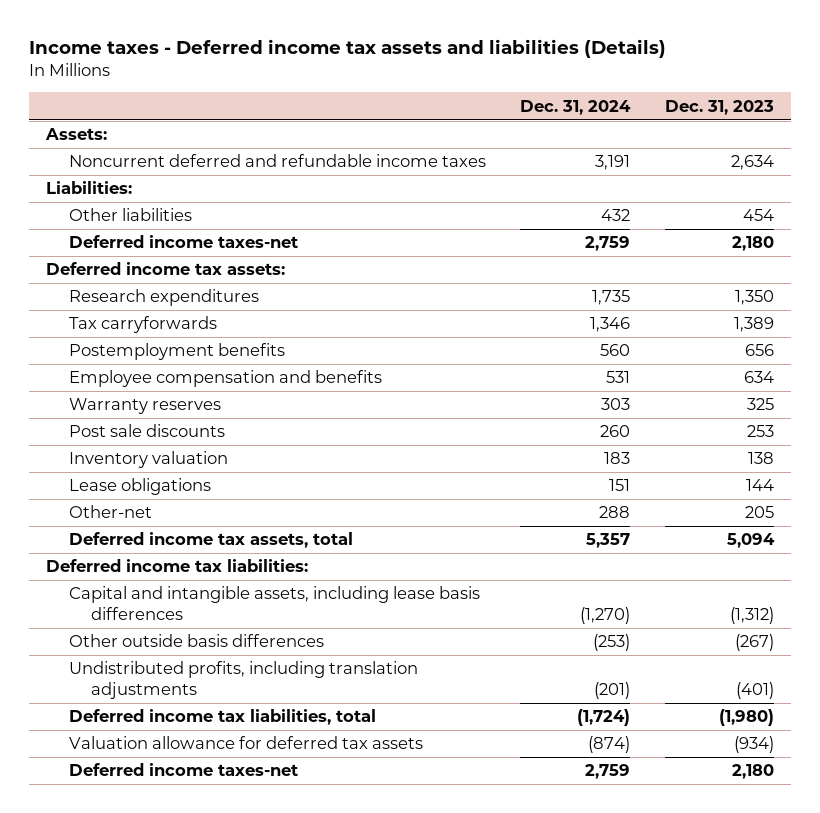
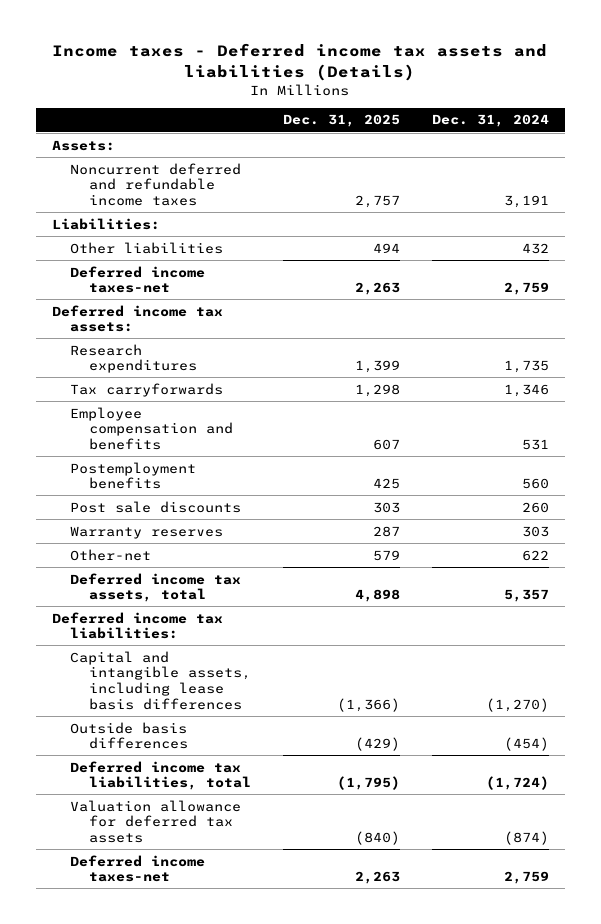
[664,99,774,115] Dec. 31, 2023 -> none
none -> [282,114,400,128] Dec. 31, 2025
[68,343,285,361] Postemployment benefits -> [70,461,197,490] Postemployment benefits
[68,451,228,469] Inventory valuation -> none
[68,478,211,496] Lease obligations -> none
[68,398,221,415] Warranty reserves -> [70,525,224,539] Warranty reserves
[599,506,631,519] 288 -> [521,549,549,561] 622
[68,661,418,699] Undistributed profits, including translation adjustments -> none
[68,634,324,648] Other outside basis differences -> [70,721,188,750] Outside basis differences
[593,634,631,652] (253) -> [503,737,549,752] (454)

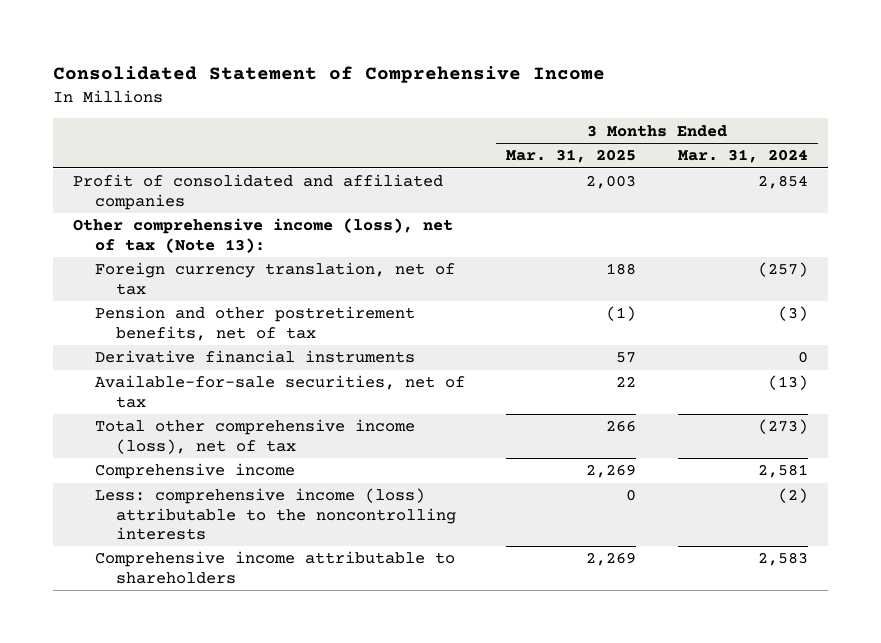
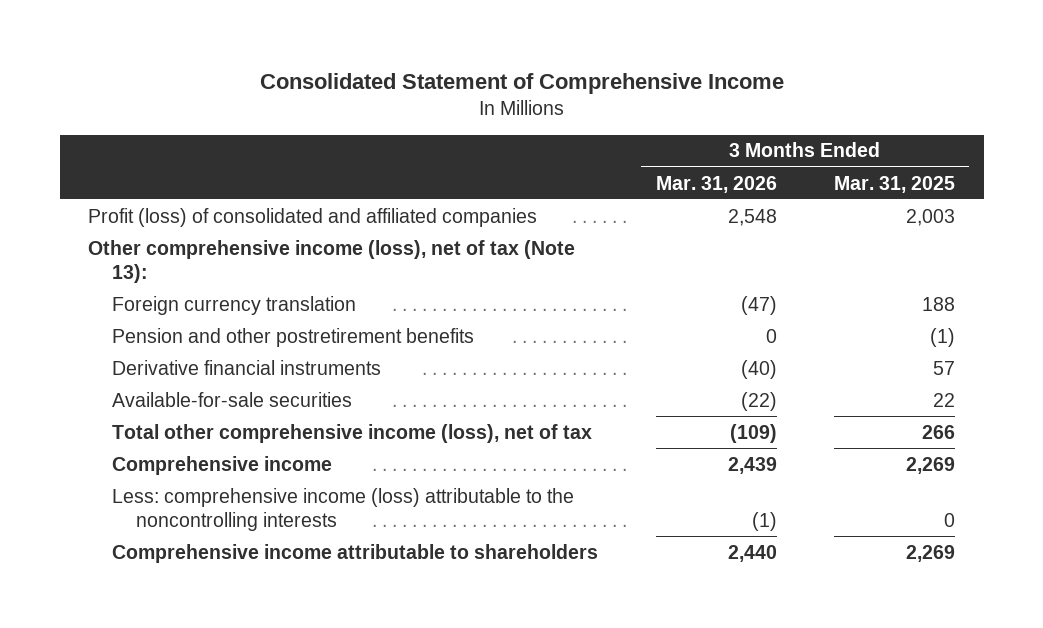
[677,149,808,164] Mar. 31, 2024 -> none
none -> [655,175,777,193] Mar. 31, 2026
[73,174,444,210] Profit of consolidated and affiliated companies -> [88,207,538,227] Profit (loss) of consolidated and affiliated companies
[94,262,455,295] Foreign currency translation, net of tax -> [112,295,357,315] Foreign currency translation
[94,306,415,341] Pension and other postretirement benefits, net of tax -> [112,327,475,347] Pension and other postretirement benefits
[94,375,465,408] Available-for-sale securities, net of tax -> [112,391,353,407] Available-for-sale securities

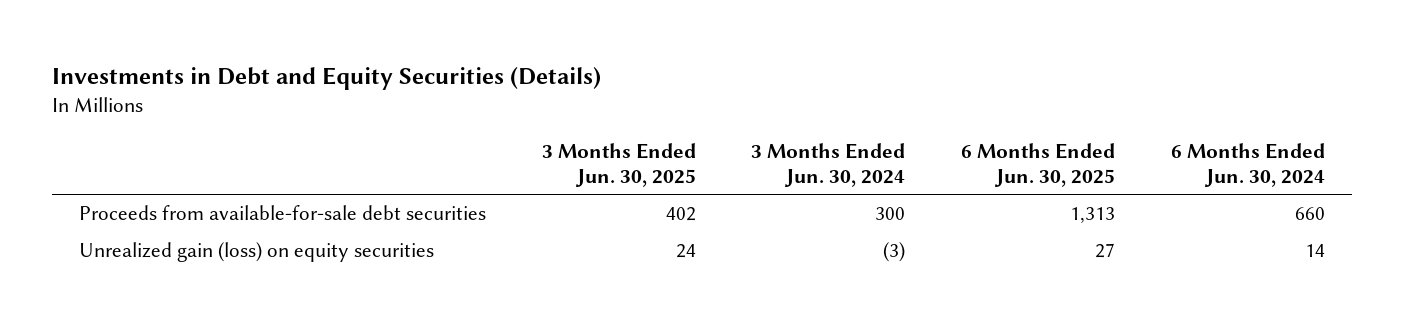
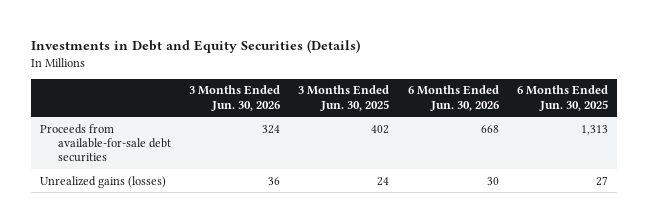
[751,143,906,187] 3 Months Ended Jun. 30, 2024 -> none
[1170,143,1325,187] 6 Months Ended Jun. 30, 2024 -> none
none -> [188,85,280,111] 3 Months Ended Jun. 30, 2026
none -> [407,85,499,111] 6 Months Ended Jun. 30, 2026
[79,242,435,263] Unrealized gain (loss) on equity securities -> [39,175,166,188] Unrealized gains (losses)

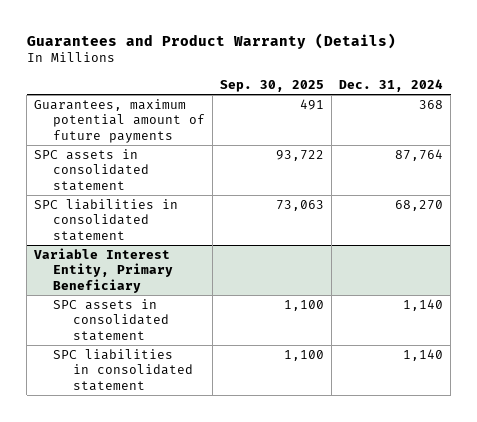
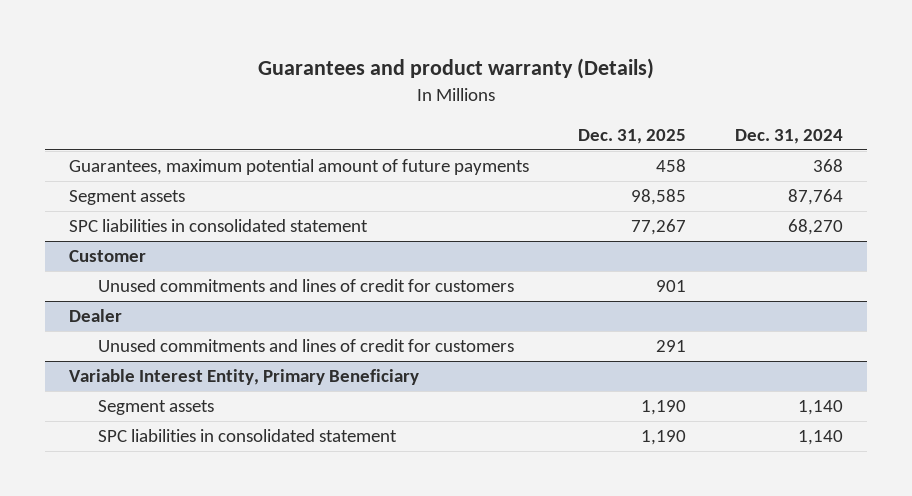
[26,32,396,49] Guarantees and Product Warranty (Details) -> [258,57,655,79] Guarantees and product warranty (Details)
[220,79,325,92] Sep. 30, 2025 -> none
none -> [578,129,687,145] Dec. 31, 2025
[34,149,150,191] SPC assets in consolidated statement -> [69,190,186,206] Segment assets
none -> [69,250,147,263] Customer
none -> [97,279,514,293] Unused commitments and lines of credit for customers
none -> [69,309,123,323] Dealer
none -> [97,339,514,353] Unused commitments and lines of credit for customers
[53,299,169,341] SPC assets in consolidated statement -> [97,400,214,416] Segment assets

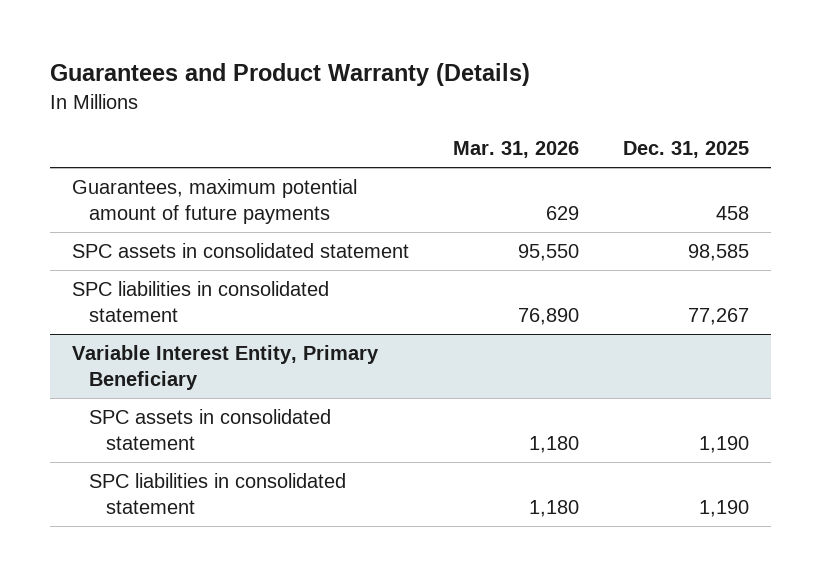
[258,57,655,79] Guarantees and product warranty (Details) -> [50,63,531,87] Guarantees and Product Warranty (Details)
[734,129,843,145] Dec. 31, 2024 -> none
none -> [453,141,580,159] Mar. 31, 2026
[69,190,186,206] Segment assets -> [72,243,410,259] SPC assets in consolidated statement
[69,250,147,263] Customer -> none
[97,279,514,293] Unused commitments and lines of credit for customers -> none
[69,309,123,323] Dealer -> none
[97,339,514,353] Unused commitments and lines of credit for customers -> none
[97,400,214,416] Segment assets -> [89,409,332,451] SPC assets in consolidated statement

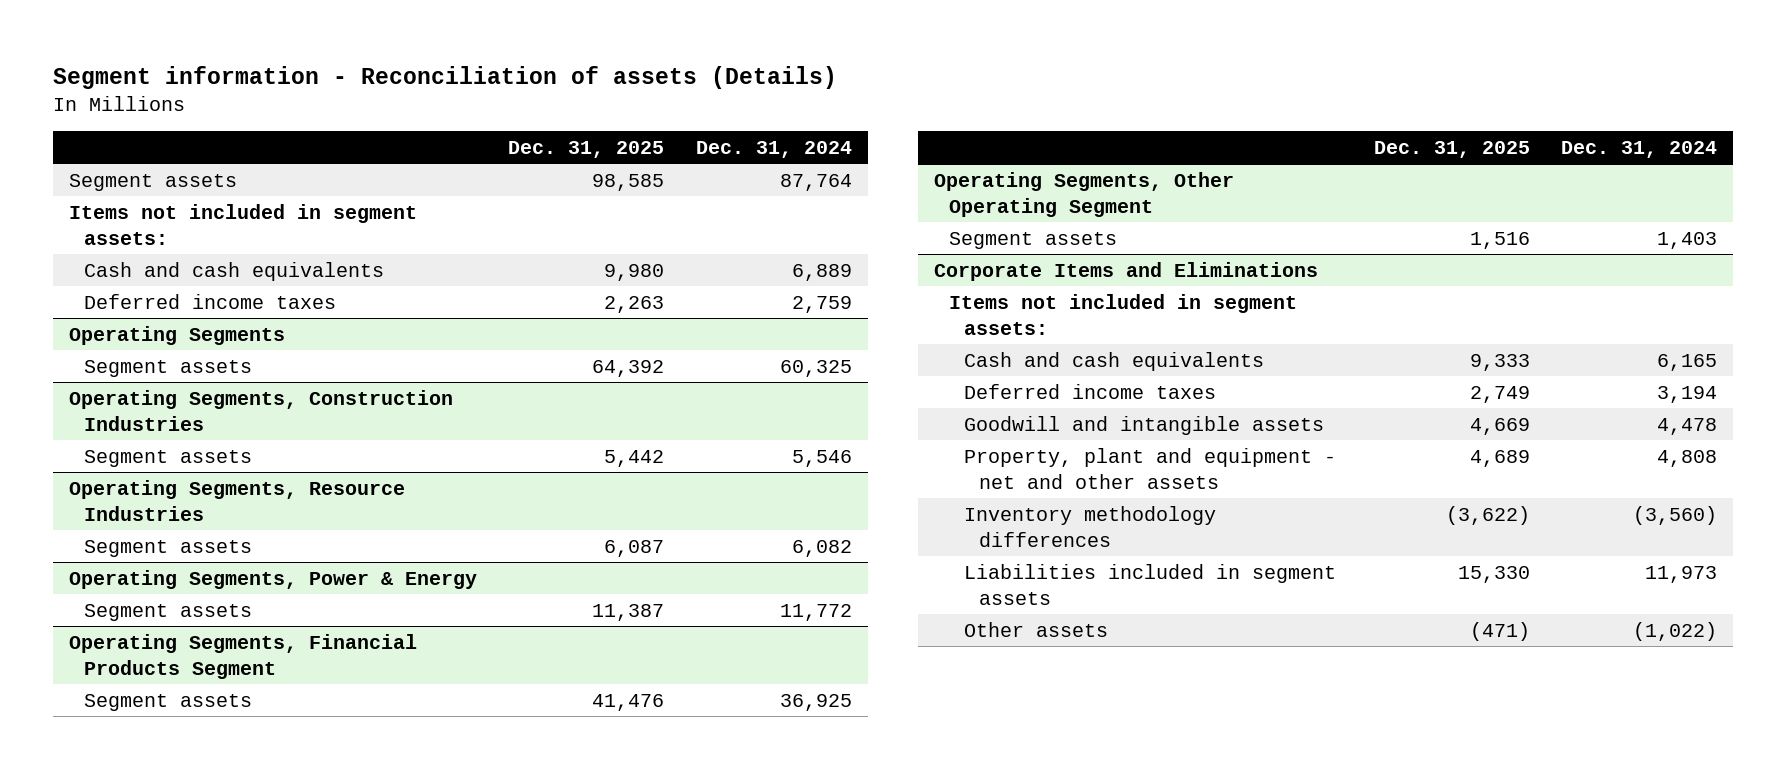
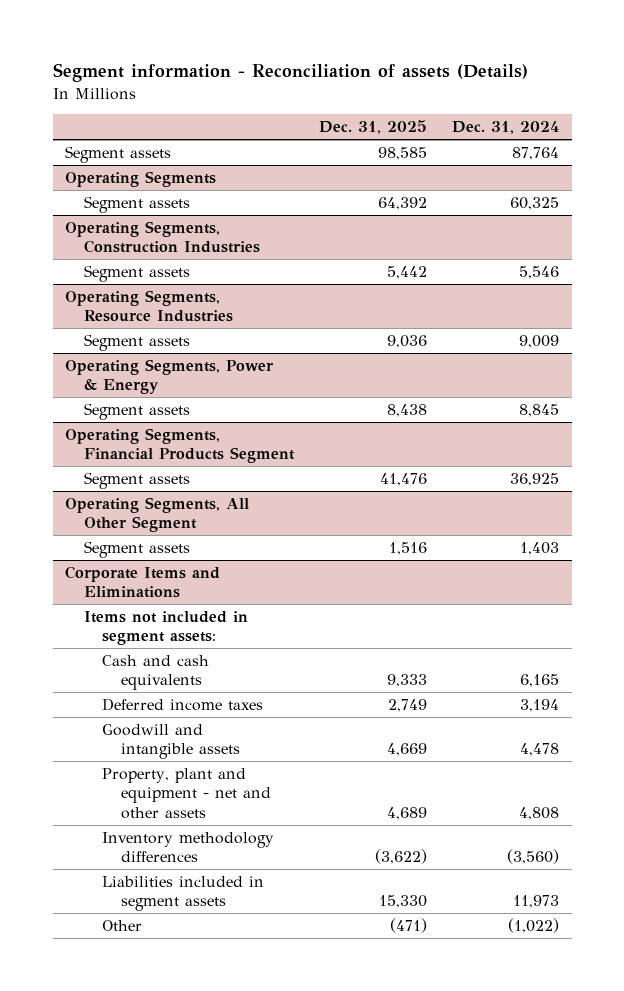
[68,203,417,245] Items not included in segment assets: -> none
[83,261,384,281] Cash and cash equivalents -> none
[83,293,336,309] Deferred income taxes -> none
[604,539,665,557] 6,087 -> [386,334,427,348] 9,036
[791,539,852,557] 6,082 -> [519,334,560,348] 9,009
[592,603,665,621] 11,387 -> [386,403,427,417] 8,438
[779,603,852,621] 11,772 -> [519,403,560,417] 8,845
[933,171,1234,217] Operating Segments, Other Operating Segment -> [65,496,250,533] Operating Segments, All Other Segment
[963,621,1108,637] Other assets -> [102,919,143,931] Other

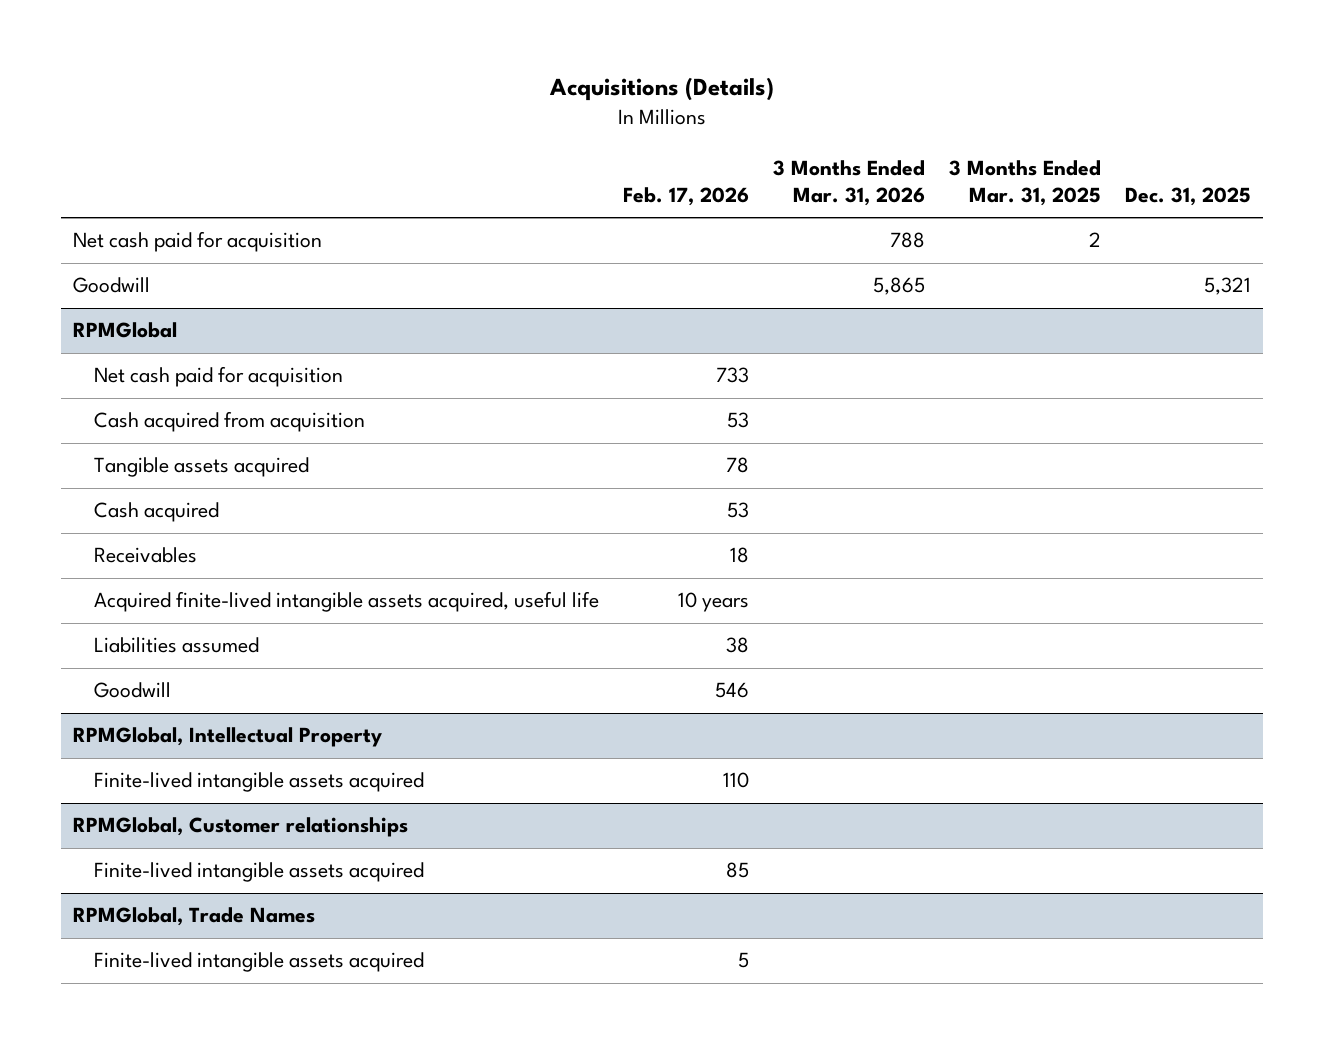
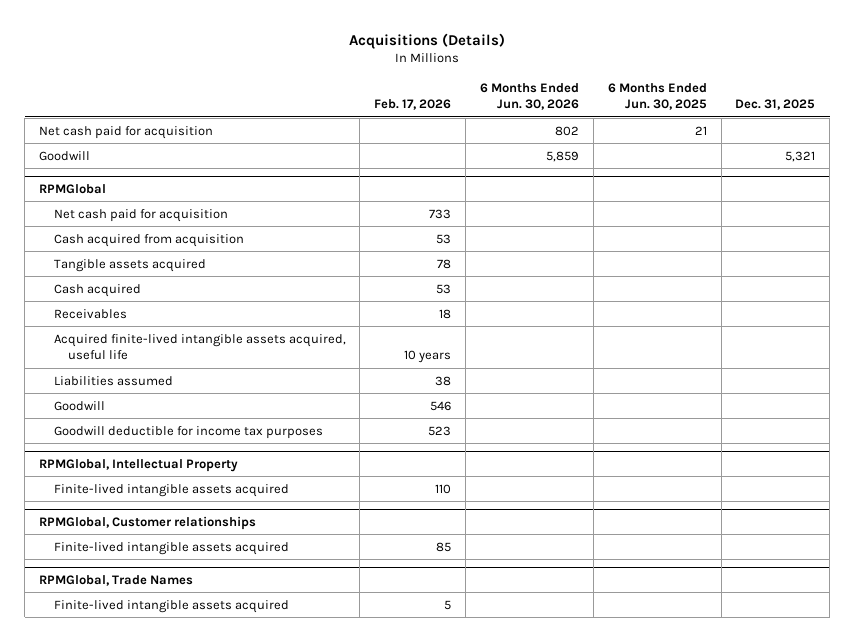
[772,159,925,207] 3 Months Ended Mar. 31, 2026 -> none
[948,159,1101,207] 3 Months Ended Mar. 31, 2025 -> none
none -> [480,82,580,111] 6 Months Ended Jun. 30, 2026
none -> [607,82,707,111] 6 Months Ended Jun. 30, 2025
none -> [53,425,323,439] Goodwill deductible for income tax purposes

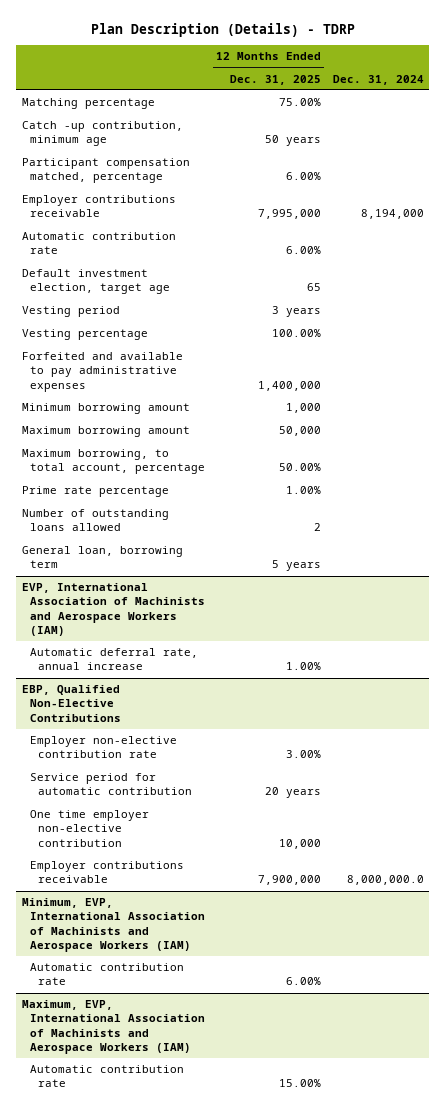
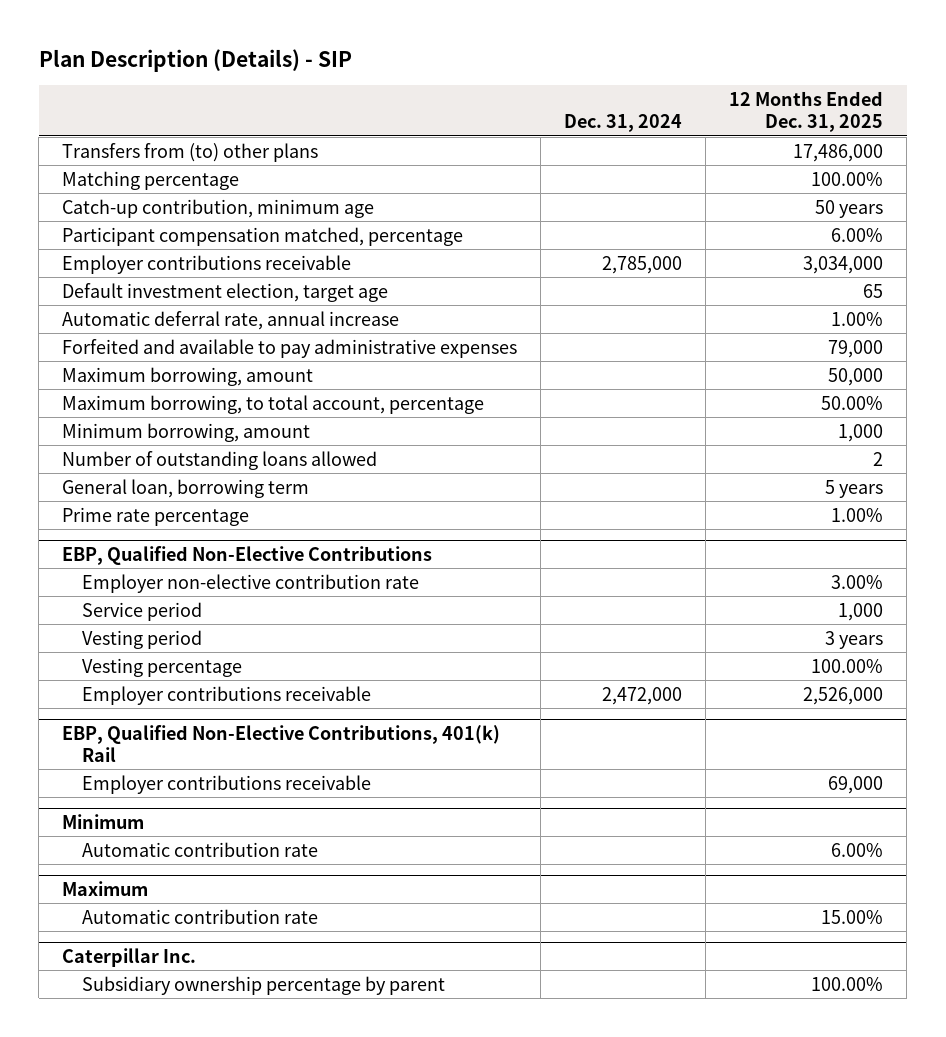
[90,22,355,37] Plan Description (Details) - TDRP -> [38,49,352,73] Plan Description (Details) - SIP
none -> [62,142,319,162] Transfers from (to) other plans
[279,98,322,107] 75.00% -> [811,171,884,186] 100.00%
[21,121,183,147] Catch -up contribution, minimum age -> [62,198,375,218] Catch-up contribution, minimum age
[21,232,176,255] Automatic contribution rate -> none
[258,209,322,220] 7,995,000 -> [803,255,884,274] 3,034,000
[360,209,424,220] 8,194,000 -> [602,255,683,274] 2,785,000
[21,306,120,318] Vesting period -> none
[21,329,148,341] Vesting percentage -> none
[21,403,190,415] Minimum borrowing amount -> none
none -> [62,310,400,330] Automatic deferral rate, annual increase
[258,380,322,391] 1,400,000 -> [828,339,884,358] 79,000
[21,426,190,438] Maximum borrowing amount -> [62,366,314,386] Maximum borrowing, amount
none -> [62,422,311,442] Minimum borrowing, amount
[21,583,205,636] EVP, International Association of Machinists and Aerospace Workers (IAM) -> none
[29,648,198,671] Automatic deferral rate, annual increase -> none
[21,486,169,498] Prime rate percentage -> [62,506,250,526] Prime rate percentage
[29,773,192,796] Service period for automatic contribution -> none
[29,810,149,847] One time employer non-elective contribution -> none
[21,898,205,952] Minimum, EVP, International Association of Machinists and Aerospace Workers (IAM) -> none
none -> [82,601,203,621] Service period
none -> [82,629,203,649] Vesting period
none -> [82,657,243,677] Vesting percentage
[258,875,322,886] 7,900,000 -> [803,686,884,705] 2,526,000
[346,875,424,886] 8,000,000.0 -> [602,686,683,705] 2,472,000
none -> [62,724,501,762] EBP, Qualified Non-Elective Contributions, 401(k) Rail
none -> [82,774,372,794] Employer contributions receivable
none -> [62,813,145,829] Minimum
[21,1000,205,1054] Maximum, EVP, International Association of Machinists and Aerospace Workers (IAM) -> none
none -> [62,880,149,896] Maximum
none -> [62,947,197,967] Caterpillar Inc.
none -> [82,975,446,995] Subsidiary ownership percentage by parent

